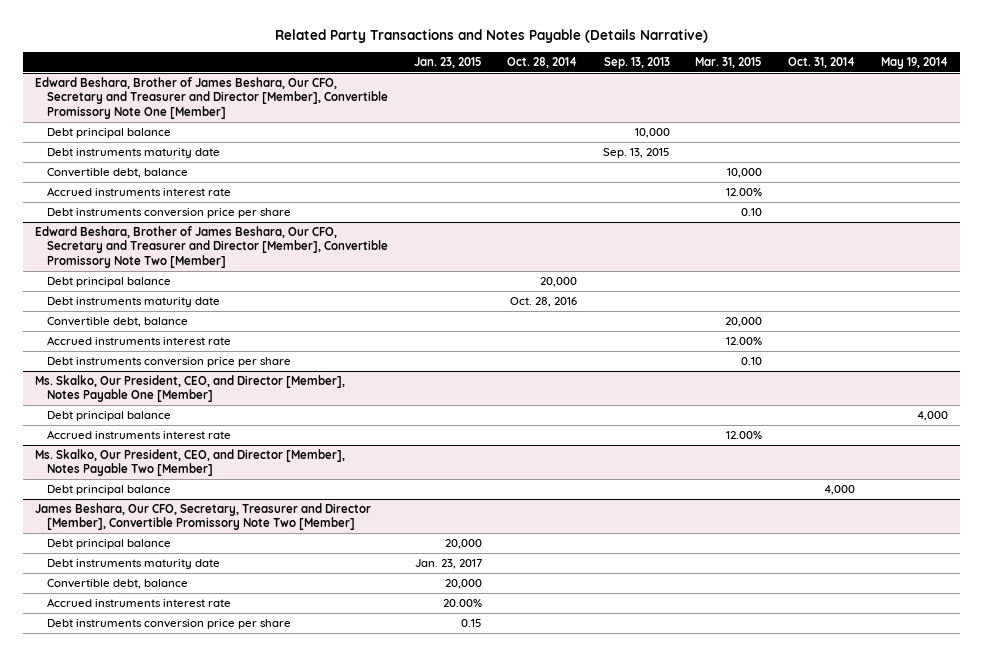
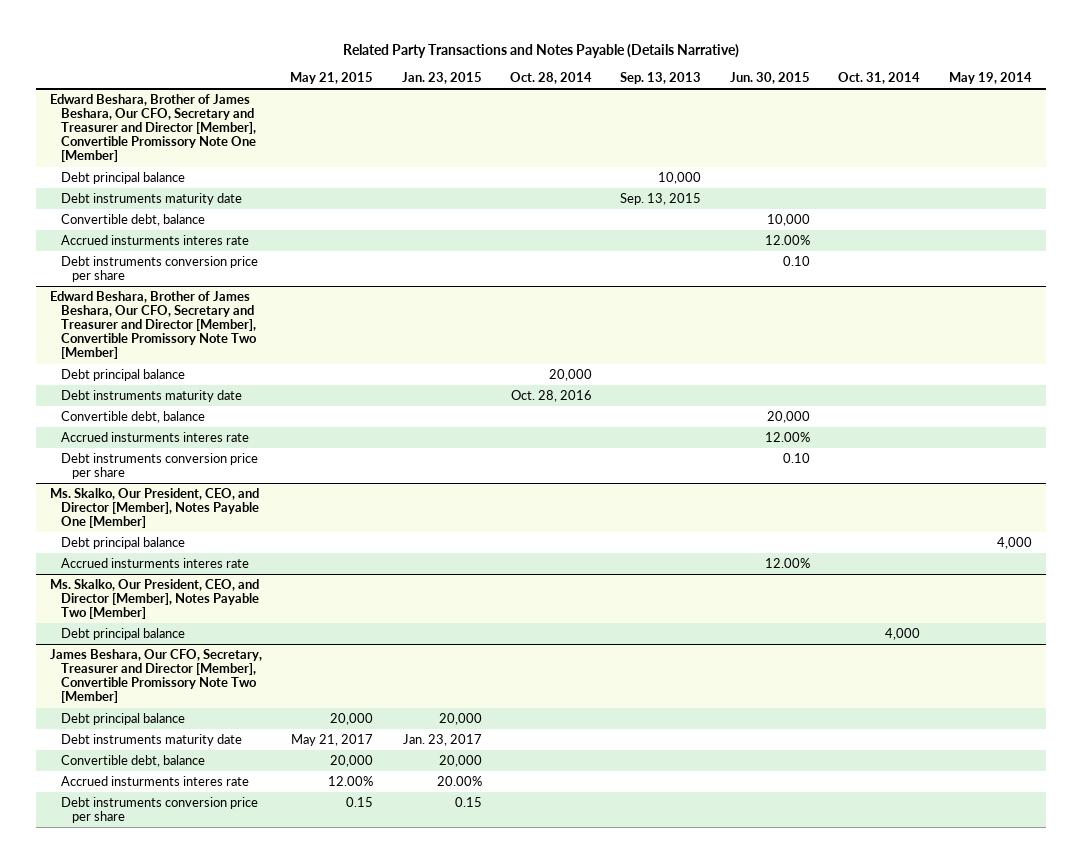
[695,57,763,69] Mar. 31, 2015 -> none
none -> [290,72,374,85] May 21, 2015
none -> [729,72,810,85] Jun. 30, 2015
[46,187,231,197] Accrued instruments interest rate -> [61,234,250,245] Accrued insturments interes rate
[46,336,231,346] Accrued instruments interest rate -> [61,431,250,442] Accrued insturments interes rate
[46,430,231,440] Accrued instruments interest rate -> [61,557,250,568] Accrued insturments interes rate
[46,598,231,608] Accrued instruments interest rate -> [61,775,250,786] Accrued insturments interes rate

